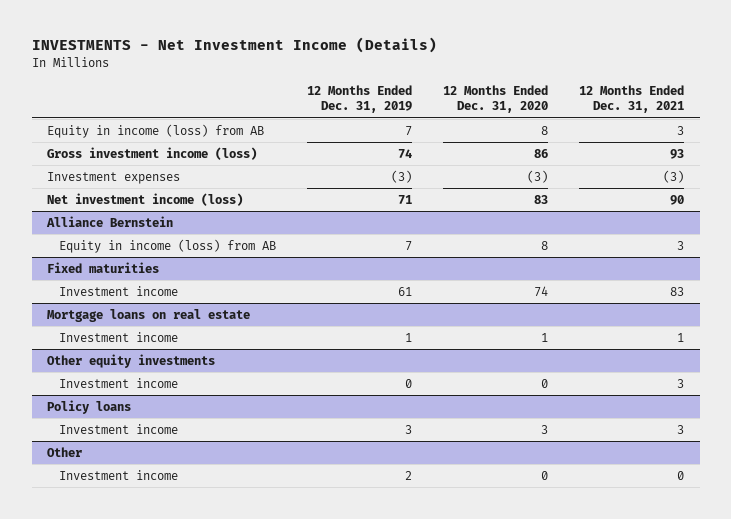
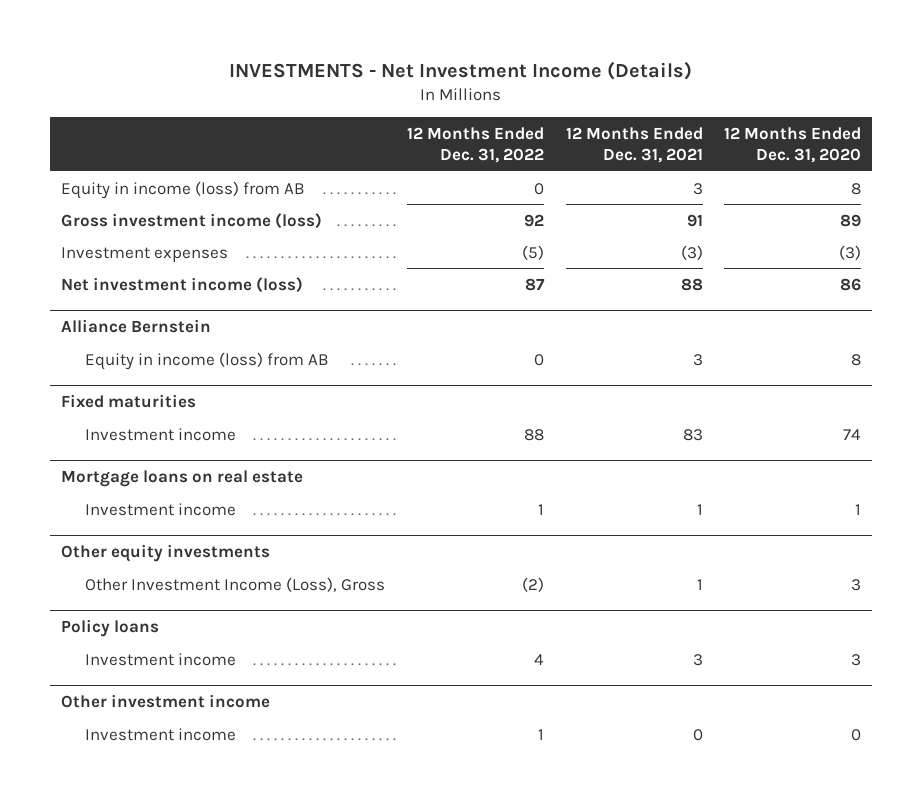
[306,84,412,114] 12 Months Ended Dec. 31, 2019 -> none
none -> [407,126,545,163] 12 Months Ended Dec. 31, 2022
[533,148,548,158] 86 -> [840,213,862,227] 89
[670,148,685,159] 93 -> [686,213,703,227] 91
[533,194,548,204] 83 -> [840,277,862,291] 86
[670,194,685,205] 90 -> [680,277,703,291] 88
[58,377,178,388] Investment income -> none
none -> [85,576,386,592] Other Investment Income (Loss), Gross
[47,446,83,457] Other -> [61,694,271,709] Other investment income

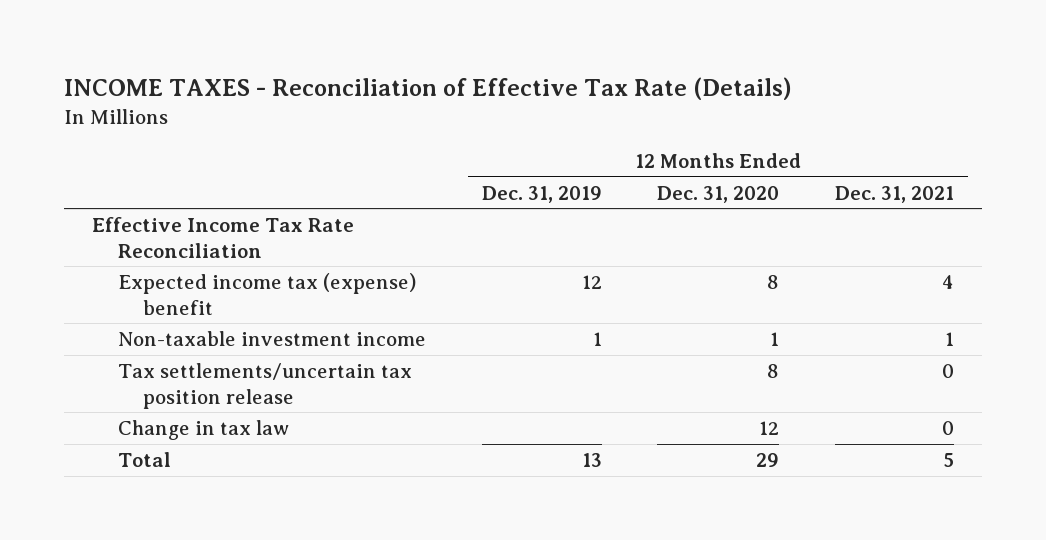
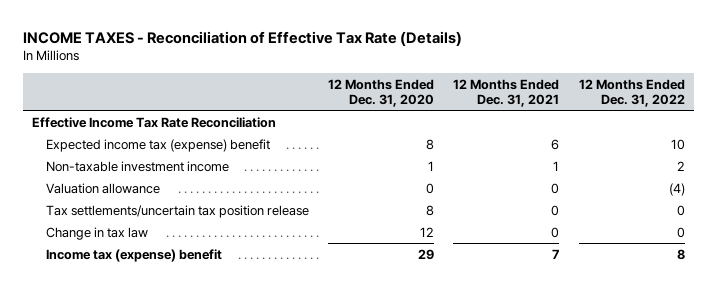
[481,185,602,203] Dec. 31, 2019 -> none
none -> [578,78,685,107] 12 Months Ended Dec. 31, 2022
[942,275,955,290] 4 -> [551,138,560,150] 6
none -> [45,182,160,194] Valuation allowance
[117,452,171,468] Total -> none
none -> [45,248,222,262] Income tax (expense) benefit

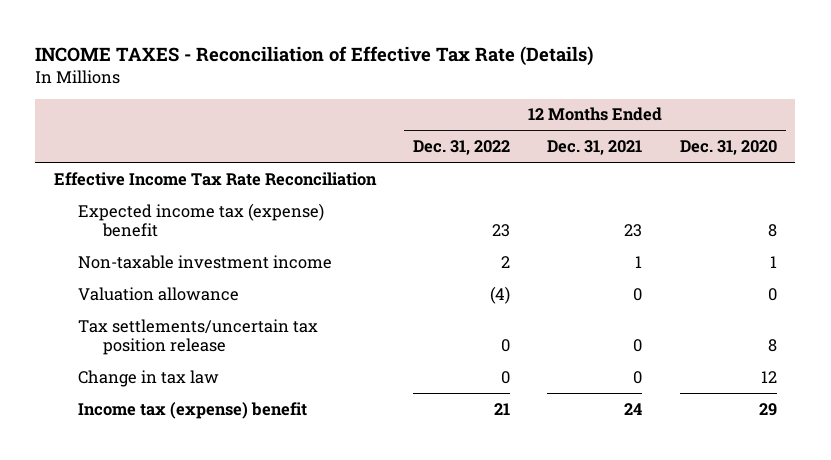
[551,138,560,150] 6 -> [624,223,643,237] 23
[670,138,685,150] 10 -> [492,223,511,237] 23
[552,248,560,259] 7 -> [624,402,643,415] 24
[676,248,685,260] 8 -> [494,402,511,415] 21

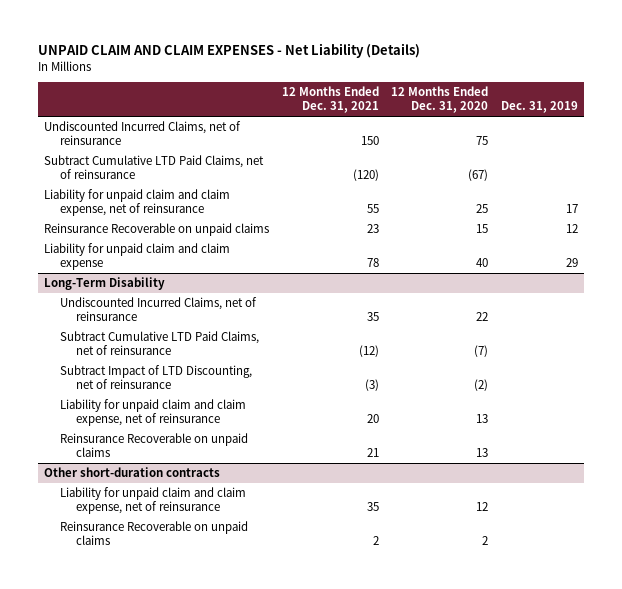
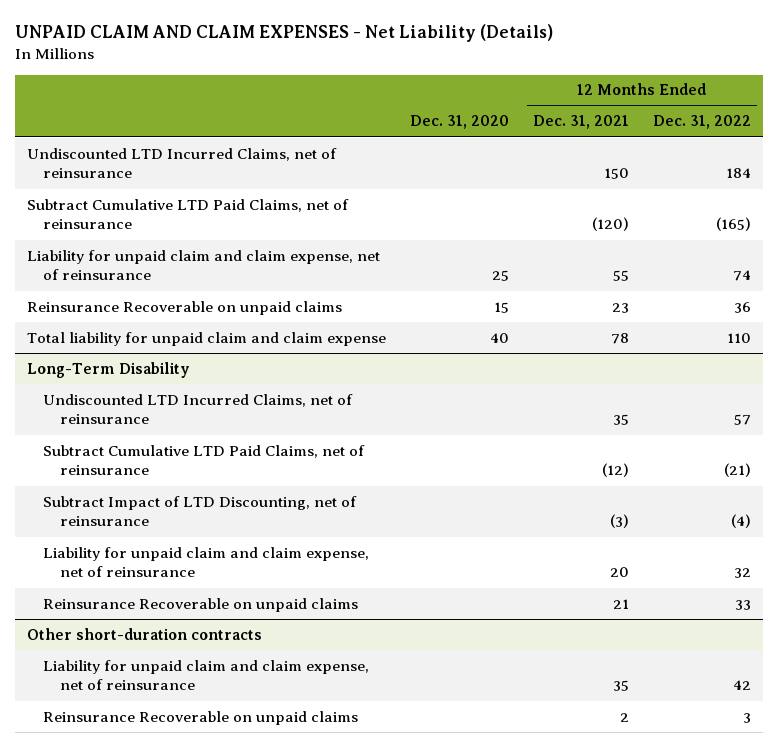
[391,86,489,114] 12 Months Ended Dec. 31, 2020 -> none
[500,101,578,114] Dec. 31, 2019 -> none
none -> [409,115,509,130] Dec. 31, 2020
none -> [653,115,752,130] Dec. 31, 2022
[44,121,242,146] Undiscounted Incurred Claims, net of reinsurance -> [26,147,337,179] Undiscounted LTD Incurred Claims, net of reinsurance
[44,243,231,271] Liability for unpaid claim and claim expense -> [26,331,386,346] Total liability for unpaid claim and claim expense
[59,297,257,322] Undiscounted Incurred Claims, net of reinsurance -> [43,393,354,425] Undiscounted LTD Incurred Claims, net of reinsurance

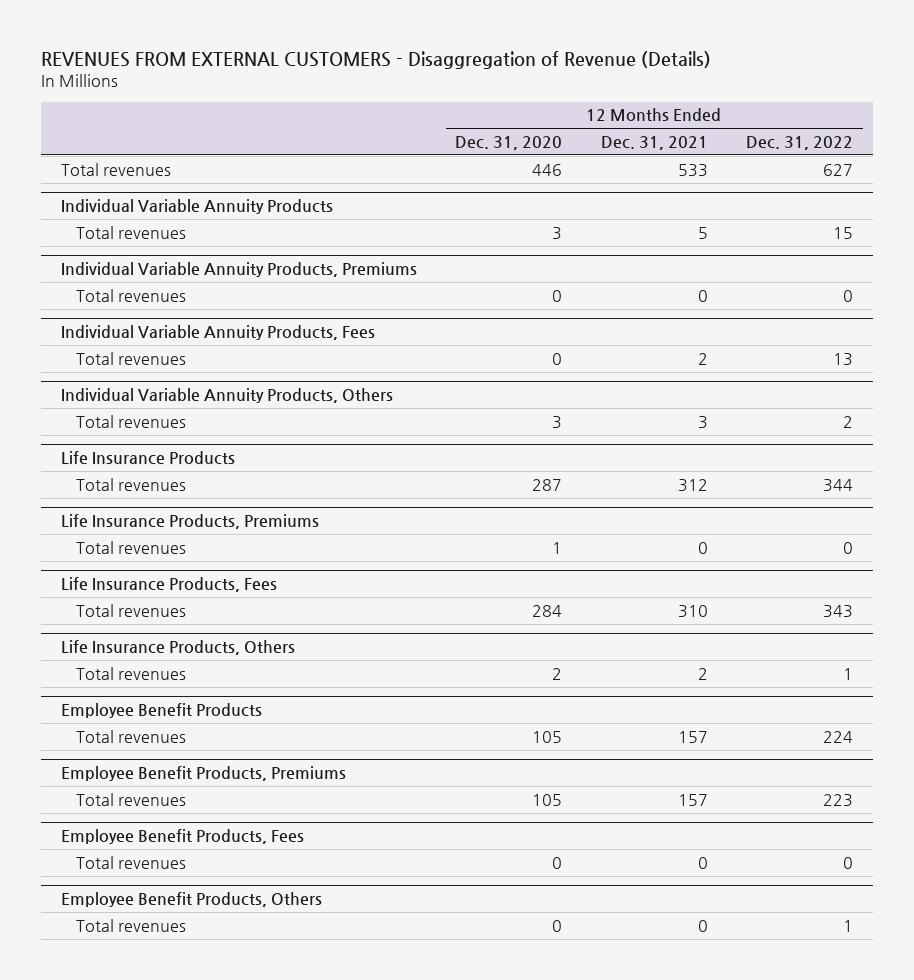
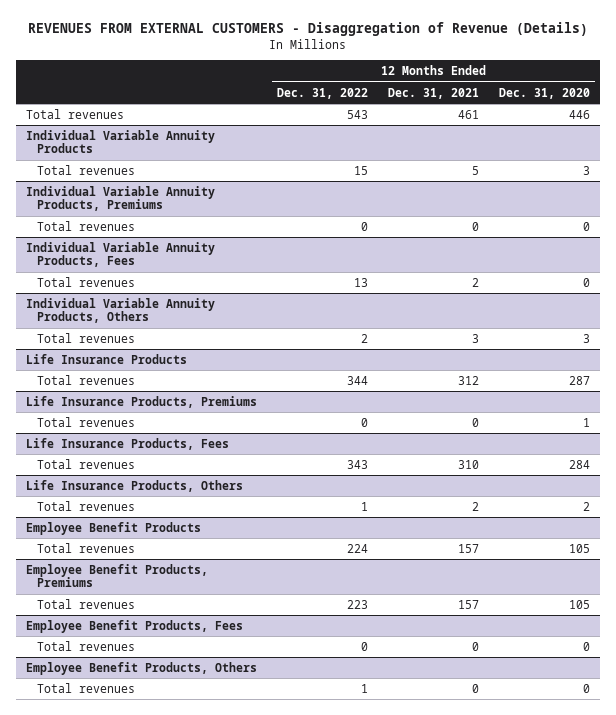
[677,163,708,177] 533 -> [458,109,480,119] 461
[823,163,854,176] 627 -> [346,109,368,119] 543

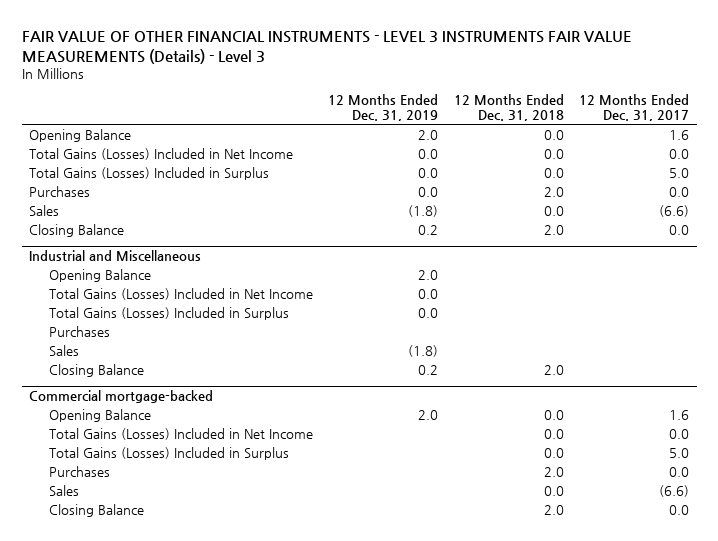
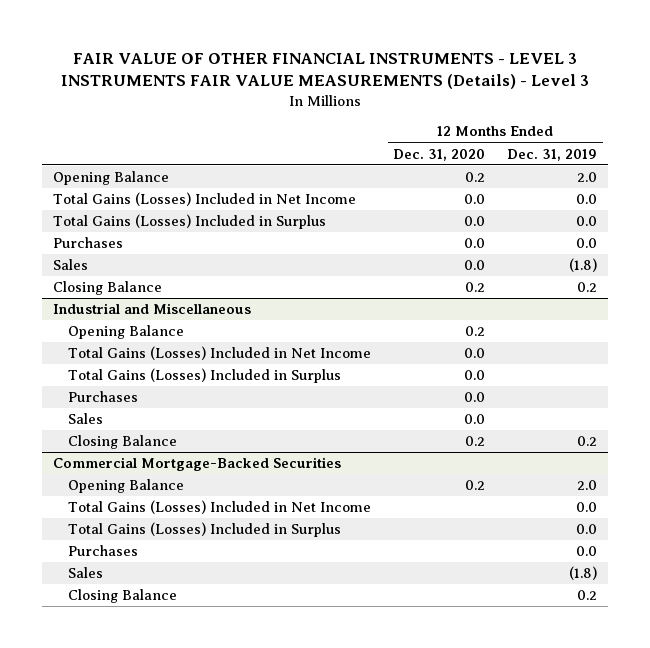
[453,94,564,122] 12 Months Ended Dec. 31, 2018 -> none
[578,94,689,122] 12 Months Ended Dec. 31, 2017 -> none
none -> [393,148,486,161] Dec. 31, 2020
none -> [68,325,185,340] Opening Balance
none -> [68,346,372,361] Total Gains (Losses) Included in Net Income
none -> [68,368,342,384] Total Gains (Losses) Included in Surplus
[48,325,110,337] Purchases -> [68,391,139,403] Purchases
none -> [68,413,104,425] Sales
none -> [68,435,178,450] Closing Balance
none -> [52,457,341,472] Commercial Mortgage-Backed Securities
none -> [68,545,139,557] Purchases
[29,390,214,404] Commercial mortgage-backed -> none
[48,408,151,422] Opening Balance -> none
[48,427,313,440] Total Gains (Losses) Included in Net Income -> none
[48,446,289,460] Total Gains (Losses) Included in Surplus -> none
[48,465,110,477] Purchases -> none
[48,484,79,496] Sales -> none
[48,503,144,517] Closing Balance -> none

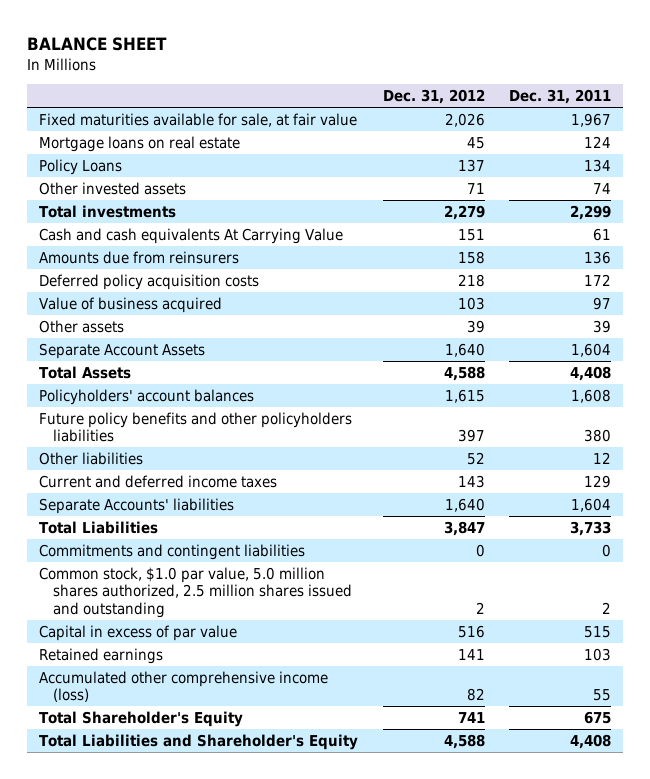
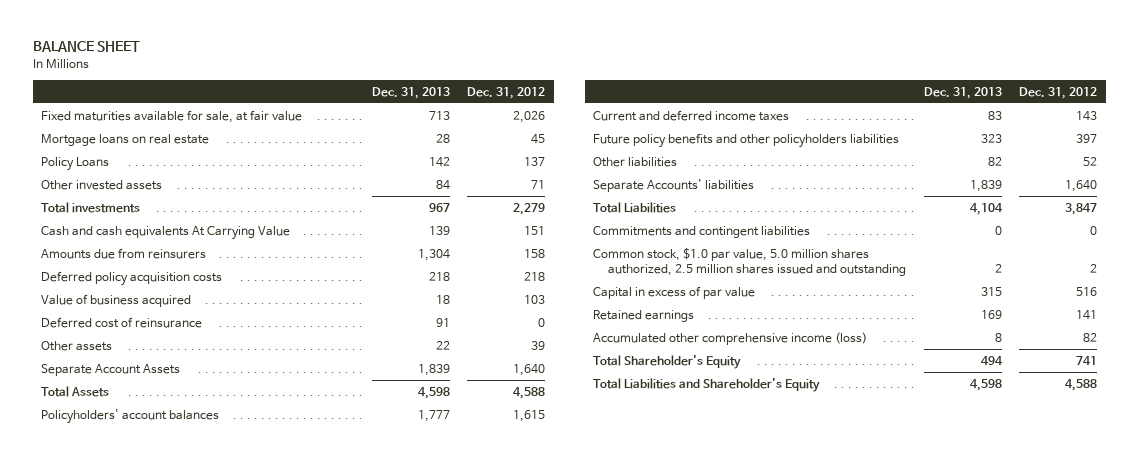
[508,88,611,104] Dec. 31, 2011 -> none
none -> [371,86,450,99] Dec. 31, 2013
none -> [41,316,203,328] Deferred cost of reinsurance
[39,474,278,488] Current and deferred income taxes -> [593,109,790,121] Current and deferred income taxes

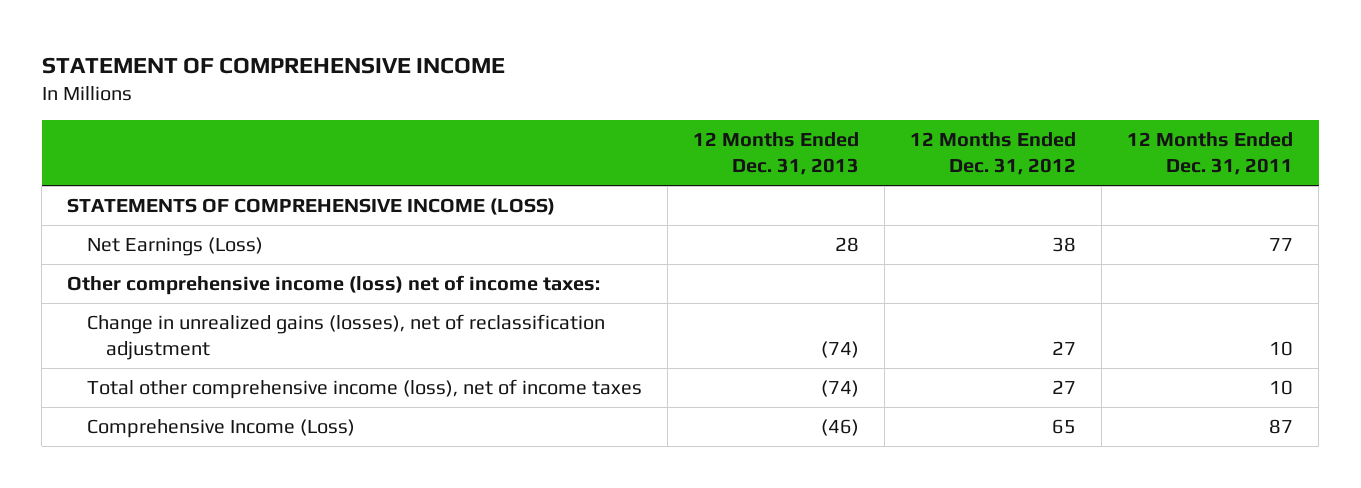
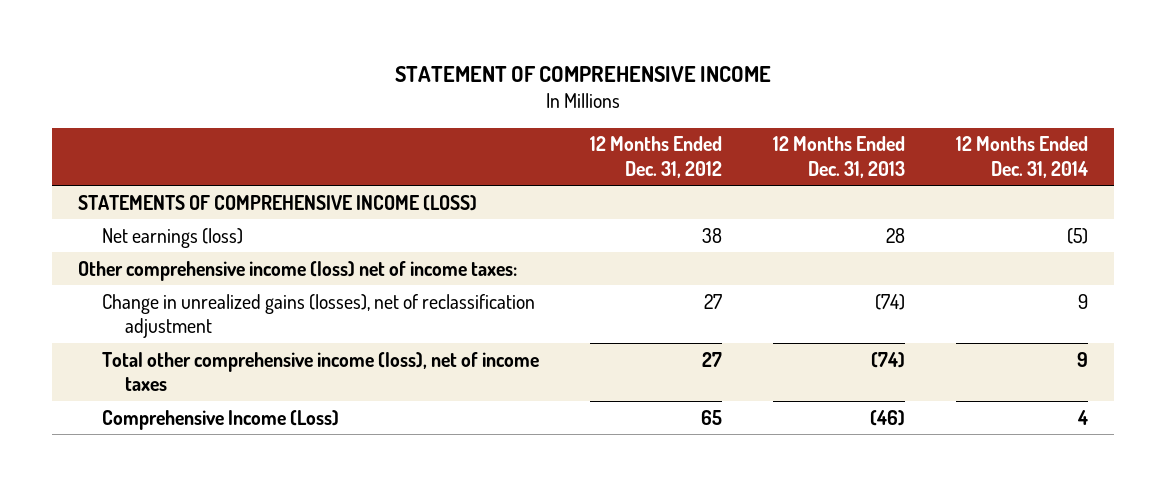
[1127,132,1294,176] 12 Months Ended Dec. 31, 2011 -> none
none -> [956,136,1089,178] 12 Months Ended Dec. 31, 2014
[86,237,263,257] Net Earnings (Loss) -> [101,227,243,248] Net earnings (loss)

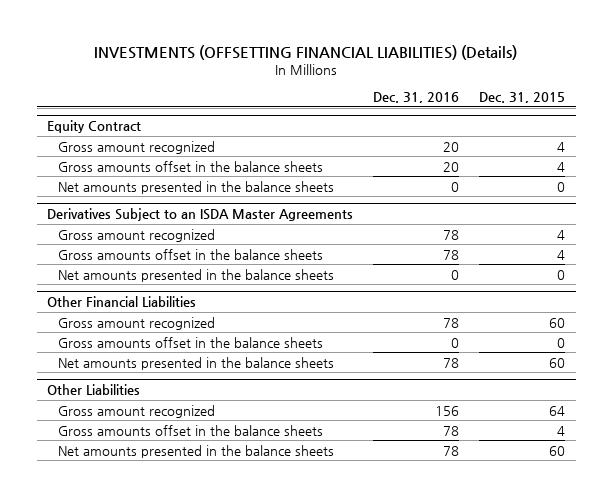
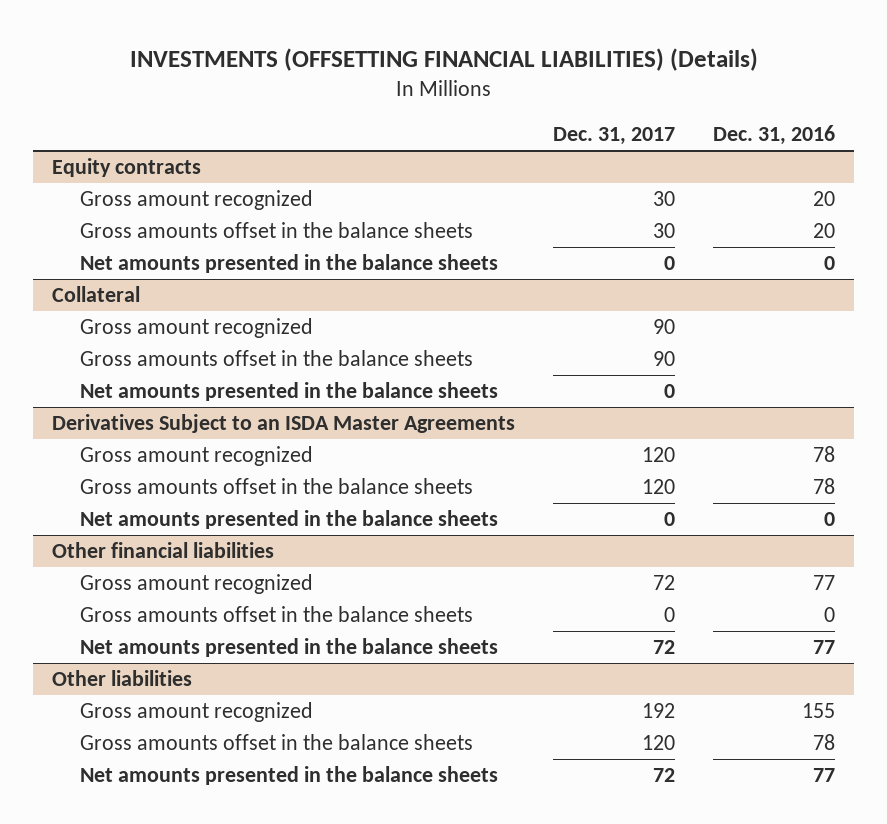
[479,92,566,104] Dec. 31, 2015 -> none
none -> [553,126,676,145] Dec. 31, 2017
[46,119,141,133] Equity Contract -> [51,158,201,178] Equity contracts
none -> [51,286,140,303] Collateral
none -> [80,318,314,339] Gross amount recognized
none -> [80,350,474,367] Gross amounts offset in the balance sheets
none -> [80,382,499,402] Net amounts presented in the balance sheets
[46,295,196,307] Other Financial Liabilities -> [51,542,274,559] Other financial liabilities
[443,317,460,328] 78 -> [813,575,836,591] 77
[443,357,460,368] 78 -> [813,640,836,655] 77
[46,383,140,395] Other Liabilities -> [51,670,192,687] Other liabilities
[435,405,460,416] 156 -> [802,703,836,719] 155
[443,445,460,456] 78 -> [813,768,836,783] 77

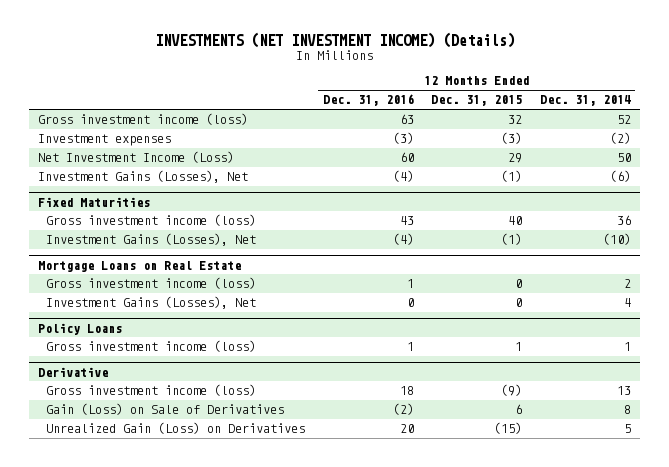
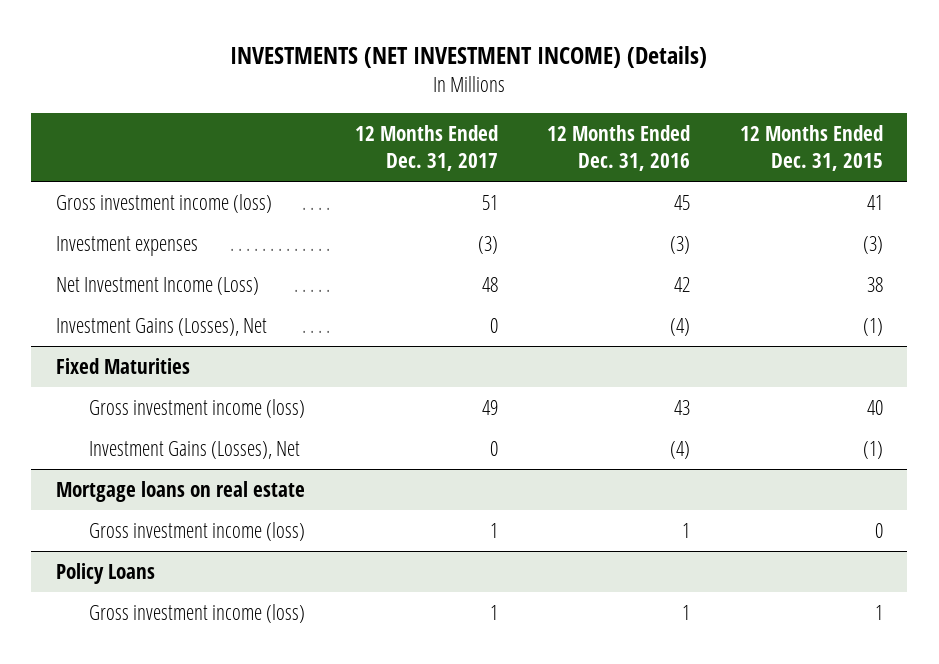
[539,95,631,107] Dec. 31, 2014 -> none
none -> [354,125,498,172] 12 Months Ended Dec. 31, 2017
[399,114,414,125] 63 -> [674,194,691,210] 45
[508,115,523,125] 32 -> [866,194,883,210] 41
[399,152,414,163] 60 -> [674,276,691,292] 42
[508,153,523,164] 29 -> [866,276,883,292] 38
[38,260,242,272] Mortgage Loans on Real Estate -> [56,480,306,502] Mortgage loans on real estate
[45,296,256,310] Investment Gains (Losses), Net -> none
[38,366,109,377] Derivative -> none
[45,384,256,397] Gross investment income (loss) -> none
[45,403,284,416] Gain (Loss) on Sale of Derivatives -> none
[45,422,305,435] Unrealized Gain (Loss) on Derivatives -> none

